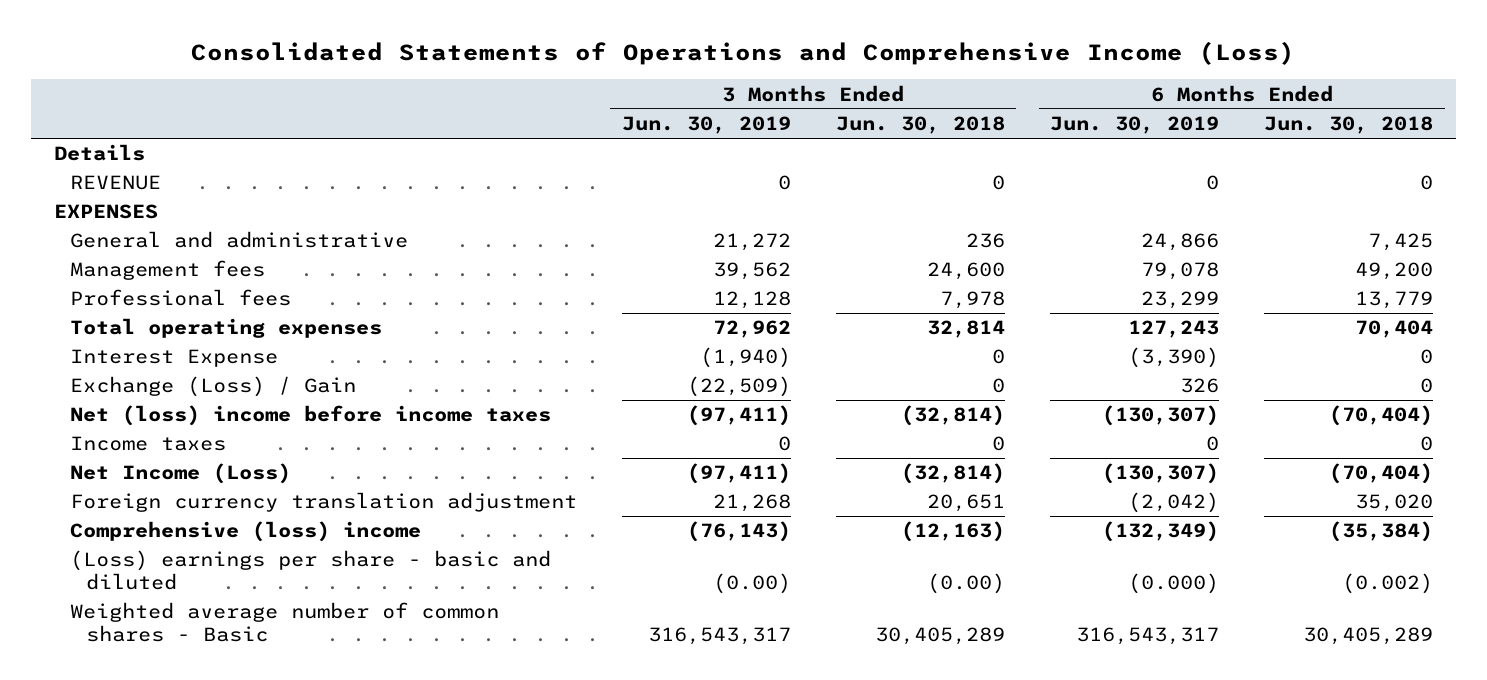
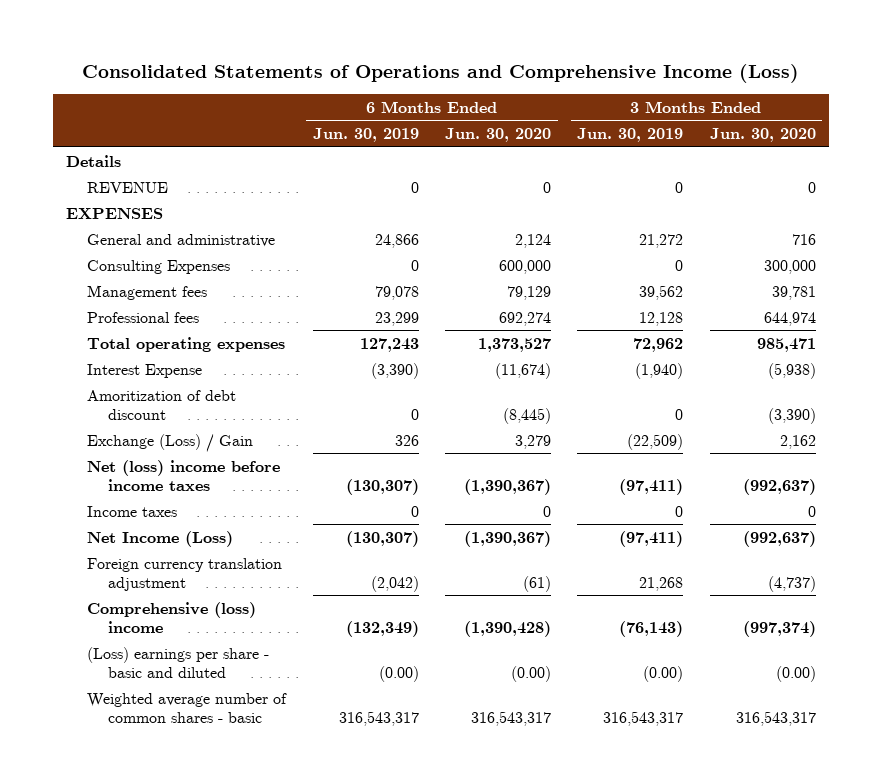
[835,116,1005,135] Jun. 30, 2018 -> none
[1264,116,1434,135] Jun. 30, 2018 -> none
none -> [444,128,551,143] Jun. 30, 2020
none -> [709,128,816,143] Jun. 30, 2020
none -> [87,259,231,274] Consulting Expenses
none -> [87,389,237,420] Amoritization of debt discount
[1128,573,1220,595] (0.000) -> [378,665,419,682] (0.00)
[69,602,499,643] Weighted average number of common shares - Basic -> [87,692,288,723] Weighted average number of common shares - basic

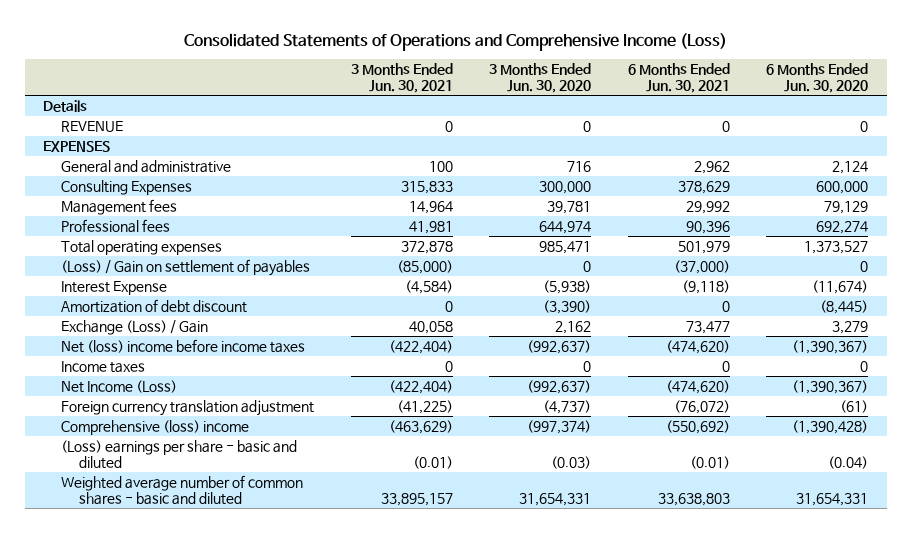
[312,128,419,143] Jun. 30, 2019 -> none
[577,128,684,143] Jun. 30, 2019 -> none
none -> [350,62,453,93] 3 Months Ended Jun. 30, 2021
none -> [627,62,730,93] 6 Months Ended Jun. 30, 2021
none -> [60,258,310,276] (Loss) / Gain on settlement of payables
[87,389,237,420] Amoritization of debt discount -> [60,298,247,313] Amortization of debt discount
[510,665,551,682] (0.00) -> [828,456,869,470] (0.04)
[775,665,816,682] (0.00) -> [551,456,592,470] (0.03)
[87,692,288,723] Weighted average number of common shares - basic -> [60,474,303,506] Weighted average number of common shares - basic and diluted
[470,710,551,726] 316,543,317 -> [796,493,869,507] 31,654,331
[735,710,816,726] 316,543,317 -> [519,493,592,507] 31,654,331

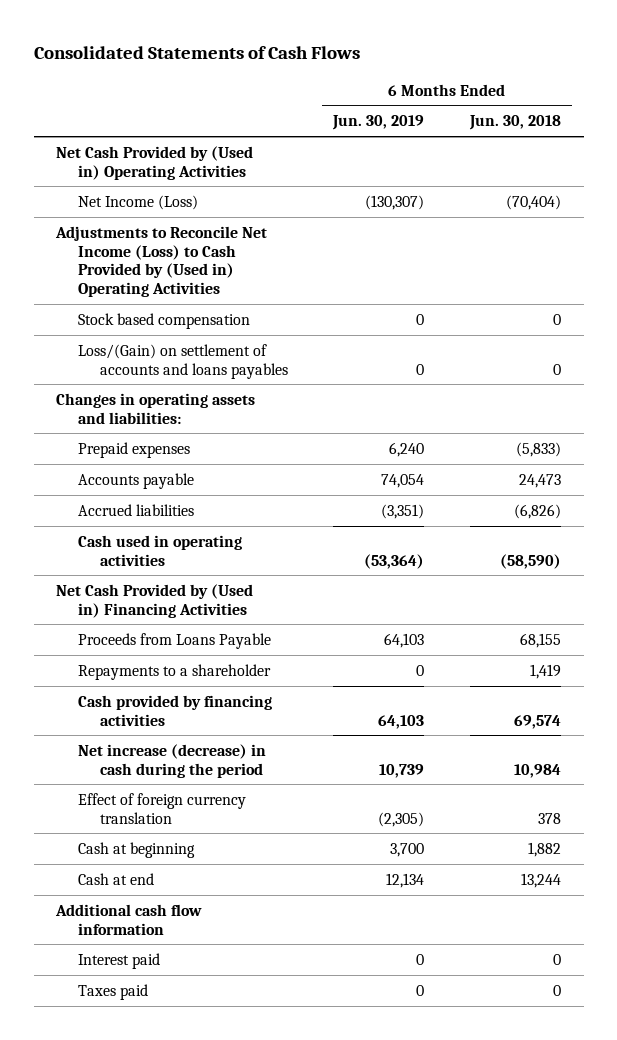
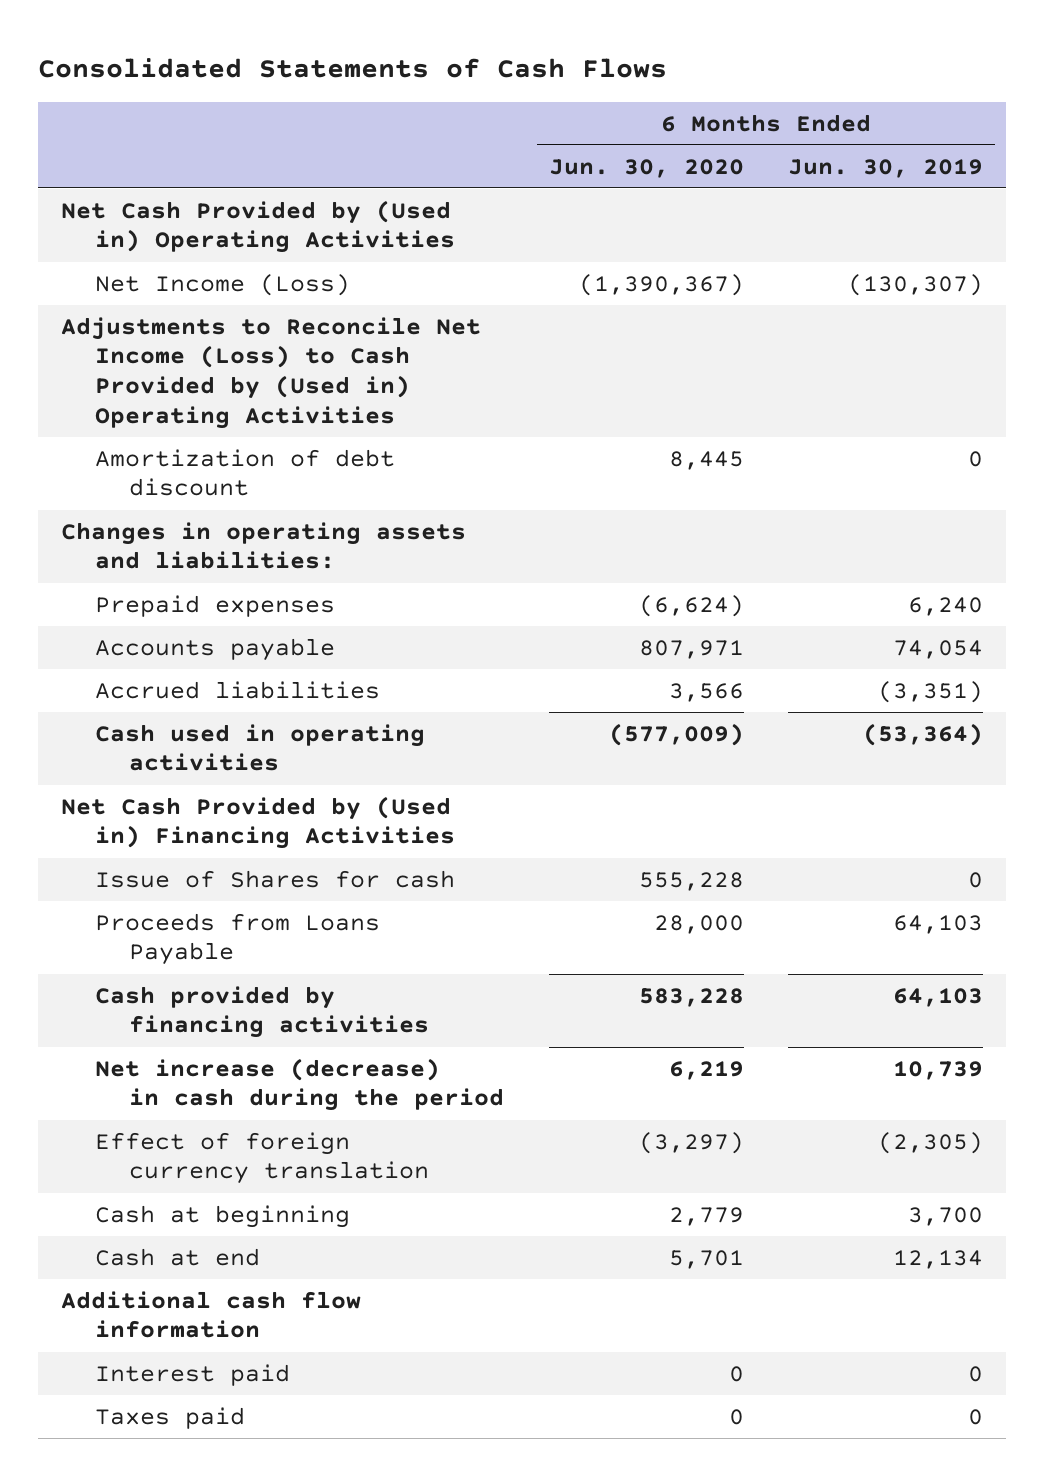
[468,115,561,131] Jun. 30, 2018 -> none
none -> [548,158,744,178] Jun. 30, 2020
[77,312,250,329] Stock based compensation -> none
[77,343,288,379] Loss/(Gain) on settlement of accounts and loans payables -> none
none -> [94,448,395,497] Amortization of debt discount
none -> [94,869,455,888] Issue of Shares for cash
[77,663,271,680] Repayments to a shareholder -> none

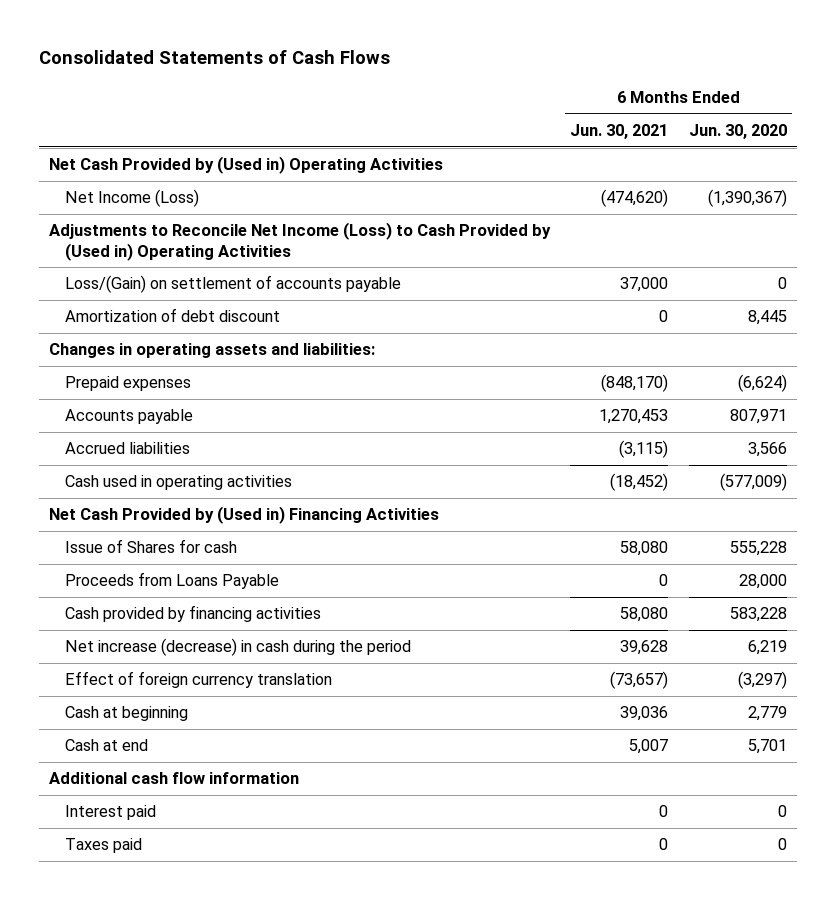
[788,158,984,178] Jun. 30, 2019 -> none
none -> [570,123,669,139] Jun. 30, 2021
none -> [64,275,401,294] Loss/(Gain) on settlement of accounts payable

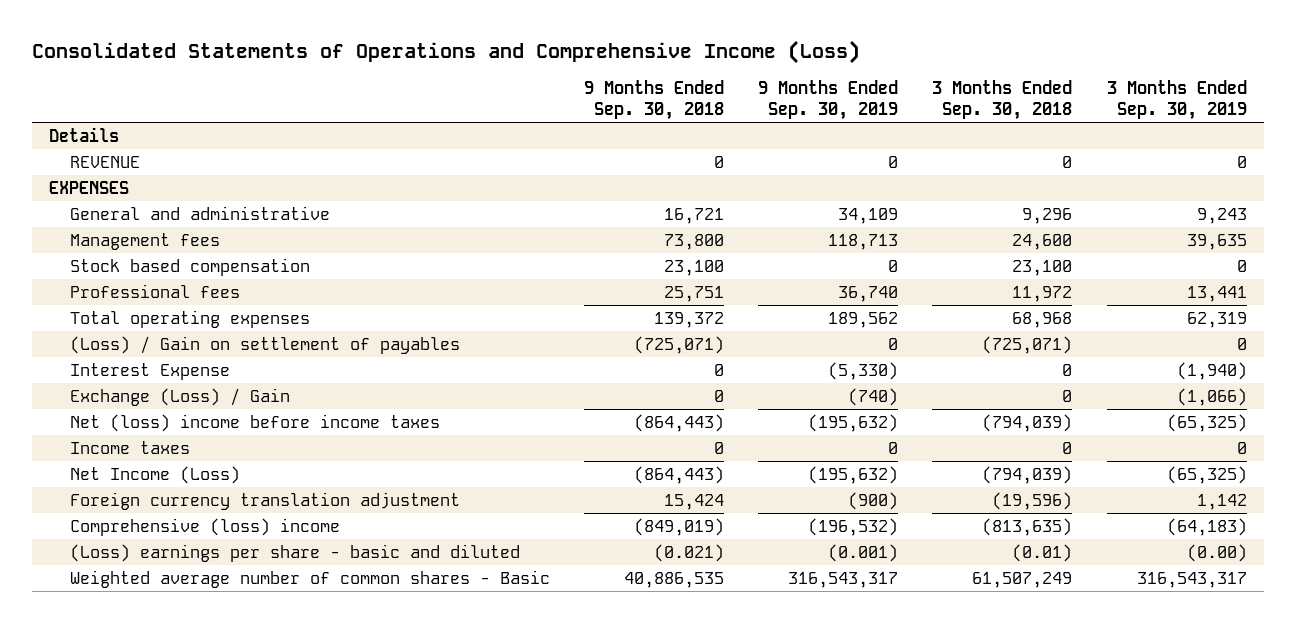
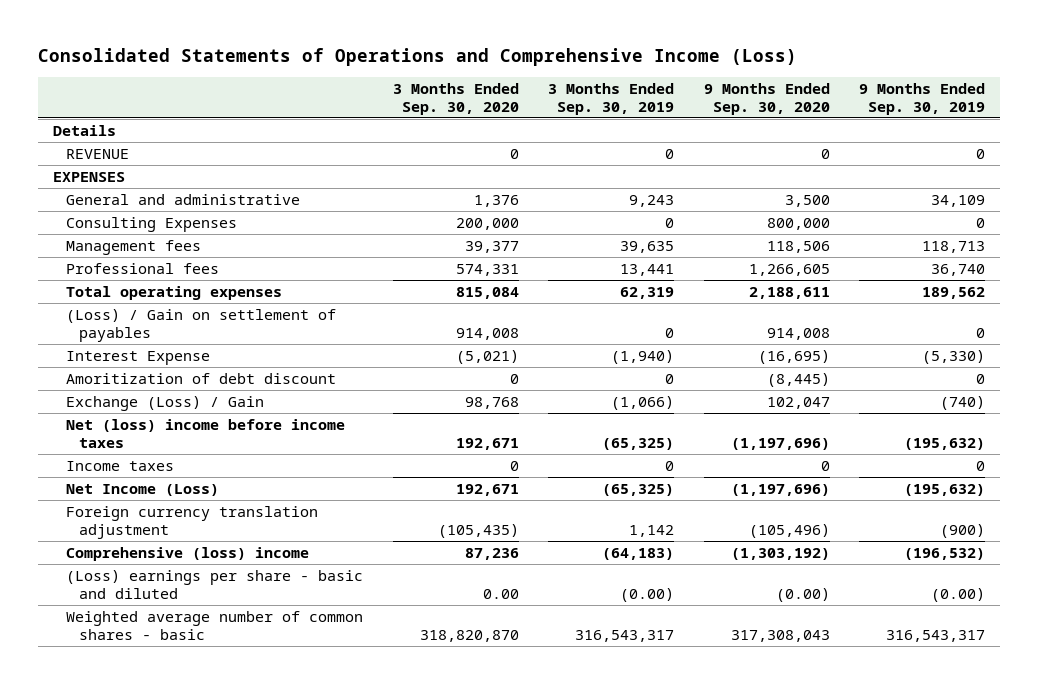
[584,79,725,121] 9 Months Ended Sep. 30, 2018 -> none
[932,79,1073,121] 3 Months Ended Sep. 30, 2018 -> none
none -> [392,82,519,115] 3 Months Ended Sep. 30, 2020
none -> [703,82,830,115] 9 Months Ended Sep. 30, 2020
none -> [66,216,238,232] Consulting Expenses
[70,257,311,276] Stock based compensation -> none
none -> [66,372,337,384] Amoritization of debt discount
[828,543,899,562] (0.001) -> [931,587,986,602] (0.00)
[70,569,551,588] Weighted average number of common shares - Basic -> [66,610,364,640] Weighted average number of common shares - basic

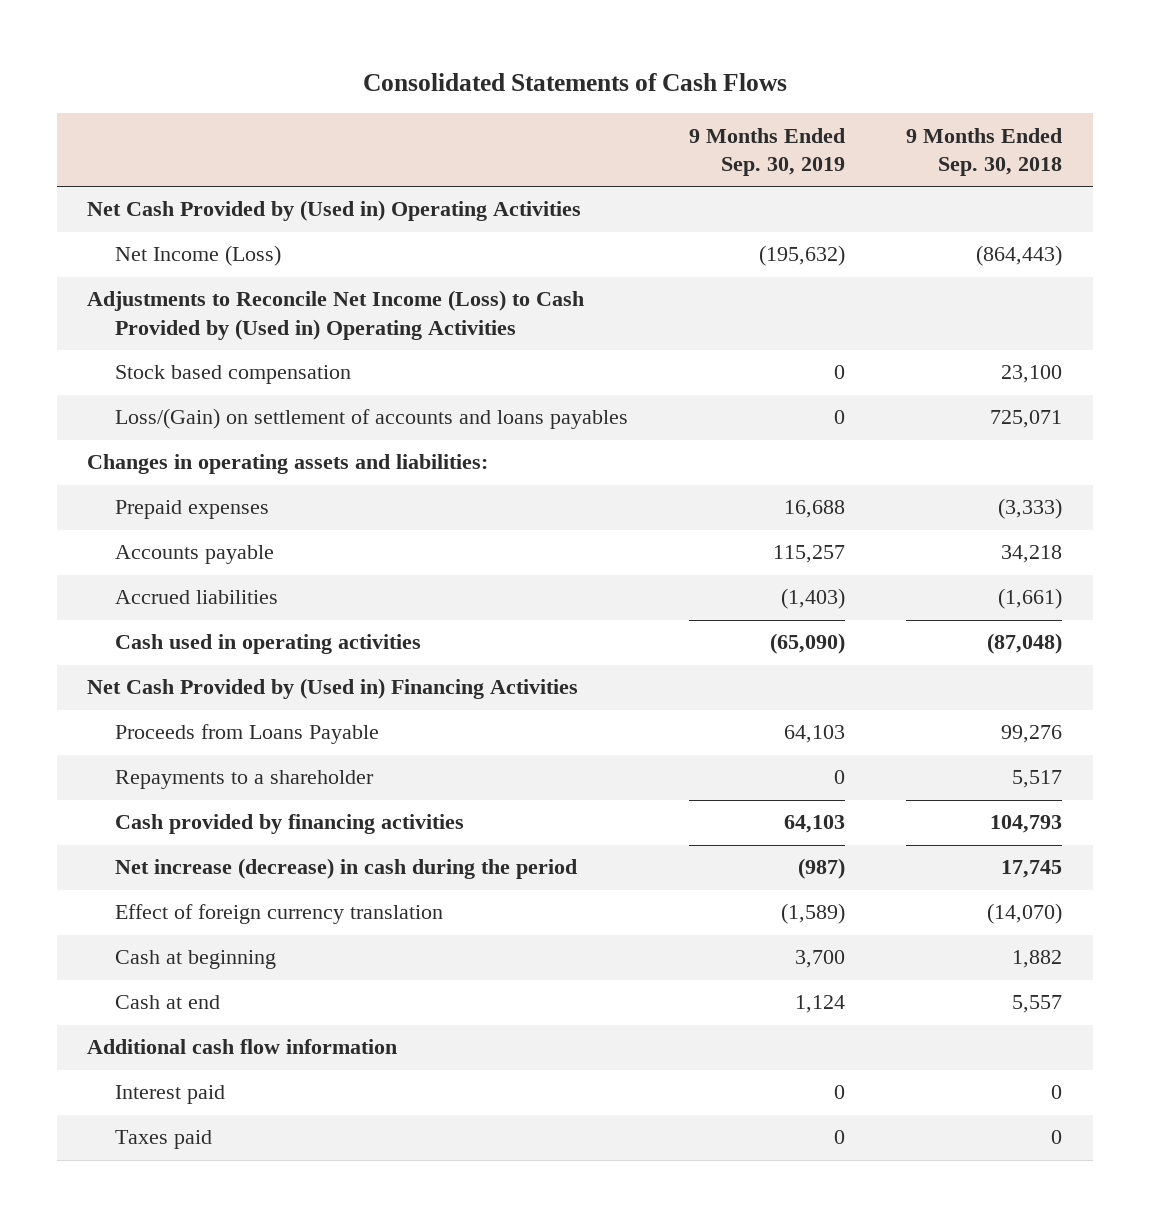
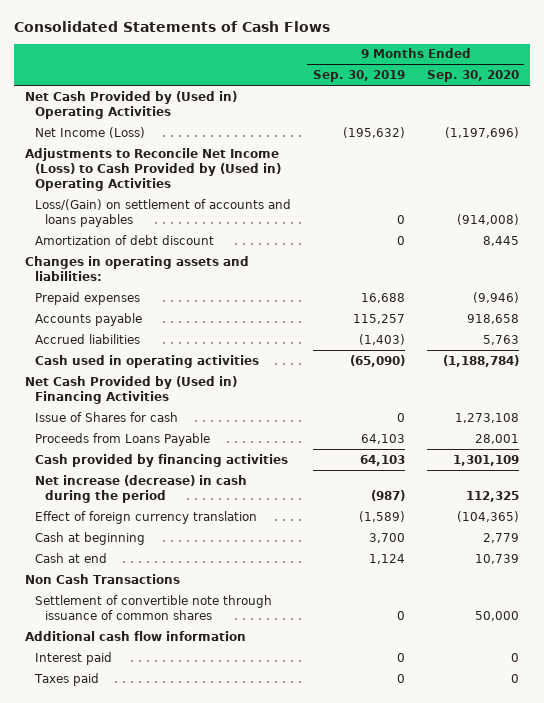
[906,127,1063,177] 9 Months Ended Sep. 30, 2018 -> none
none -> [426,70,519,83] Sep. 30, 2020
[115,365,352,385] Stock based compensation -> none
none -> [34,234,214,245] Amortization of debt discount
none -> [34,411,178,422] Issue of Shares for cash
[115,770,375,790] Repayments to a shareholder -> none
none -> [24,573,180,584] Non Cash Transactions
none -> [34,594,272,620] Settlement of convertible note through issuance of common shares

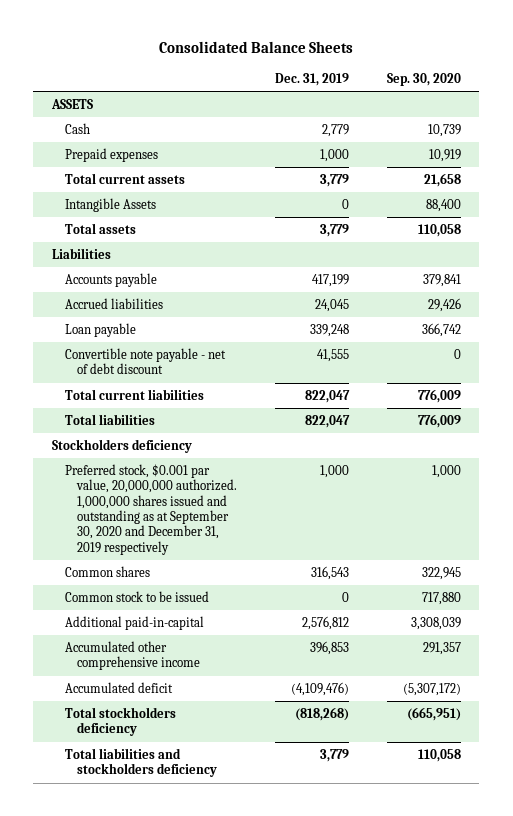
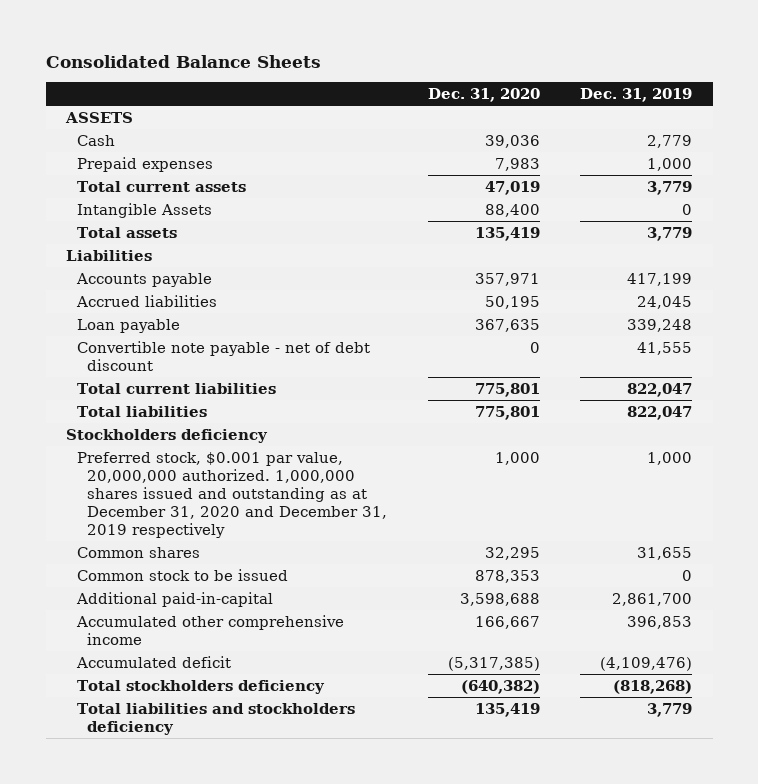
[386,72,461,86] Sep. 30, 2020 -> none
none -> [427,87,540,102] Dec. 31, 2020
[64,463,238,555] Preferred stock, $0.001 par value, 20,000,000 authorized. 1,000,000 shares issued and outstanding as at September 30, 2020 and December 31, 2019 respectively -> [76,451,388,538] Preferred stock, $0.001 par value, 20,000,000 authorized. 1,000,000 shares issued and outstanding as at December 31, 2020 and December 31, 2019 respectively
[310,565,349,580] 316,543 -> [637,546,693,560] 31,655
[301,615,349,630] 2,576,812 -> [612,592,693,606] 2,861,700

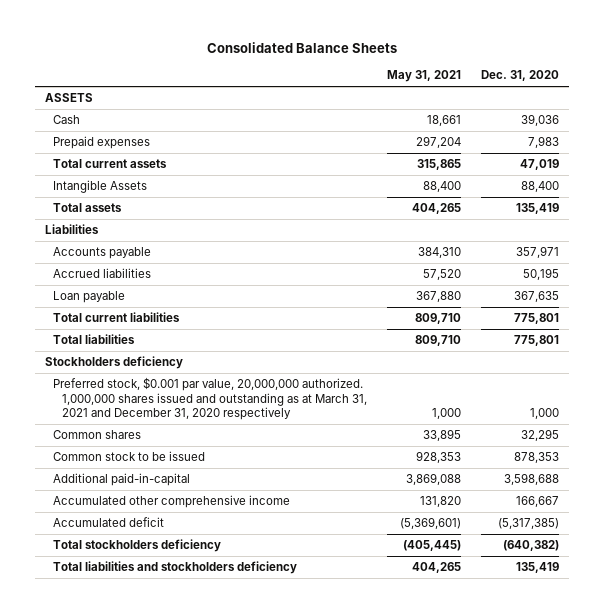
[580,87,693,102] Dec. 31, 2019 -> none
none -> [386,70,461,83] May 31, 2021
[76,340,370,371] Convertible note payable - net of debt discount -> none
[76,451,388,538] Preferred stock, $0.001 par value, 20,000,000 authorized. 1,000,000 shares issued and outstanding as at December 31, 2020 and December 31, 2019 respectively -> [53,377,367,421] Preferred stock, $0.001 par value, 20,000,000 authorized. 1,000,000 shares issued and outstanding as at March 31, 2021 and December 31, 2020 respectively

